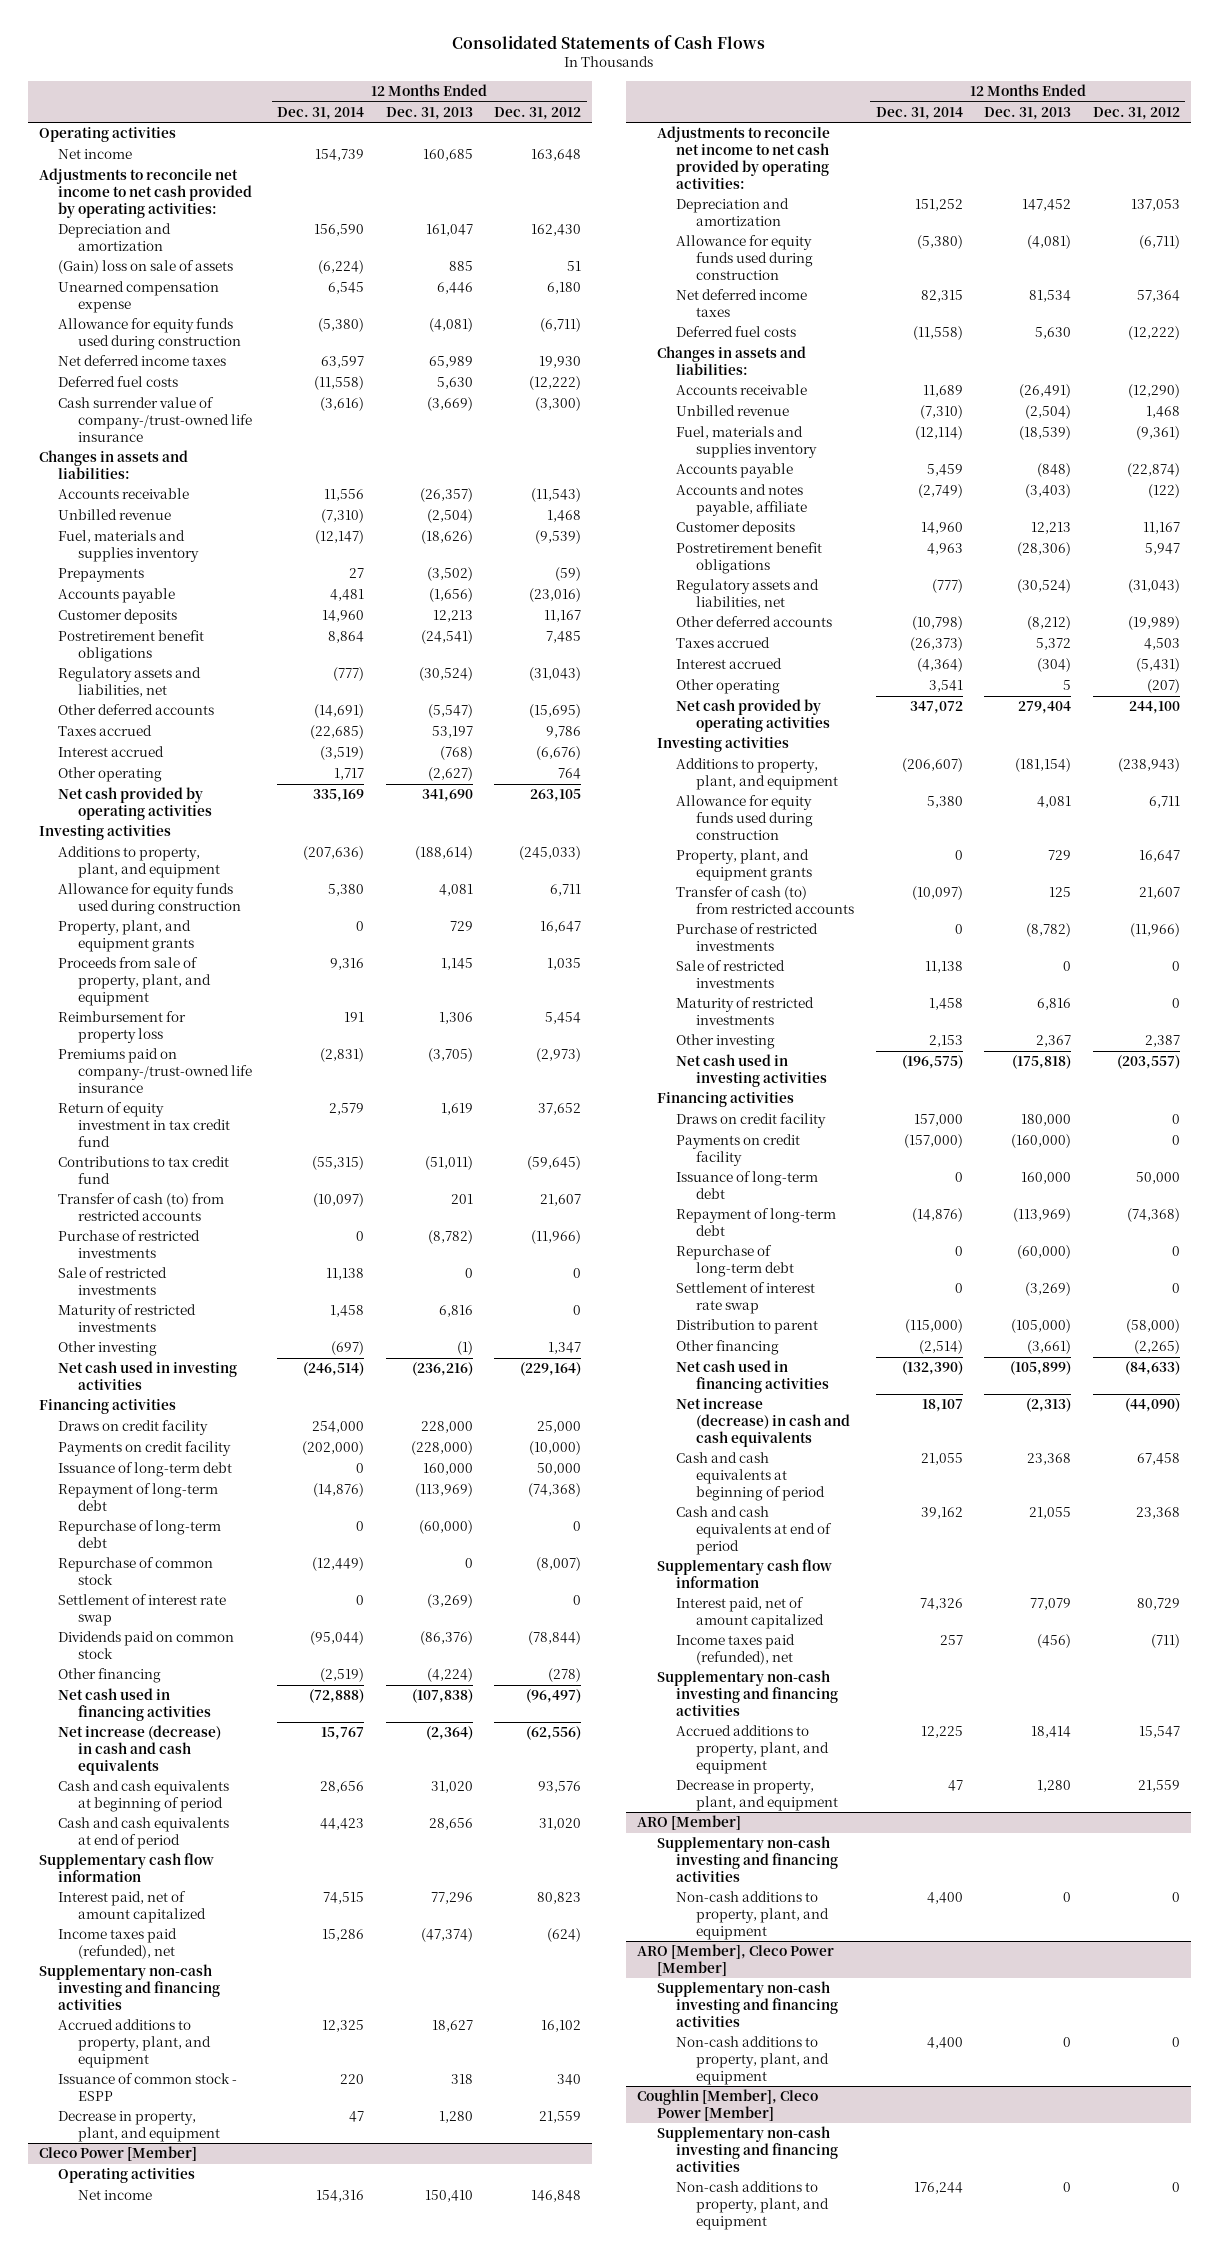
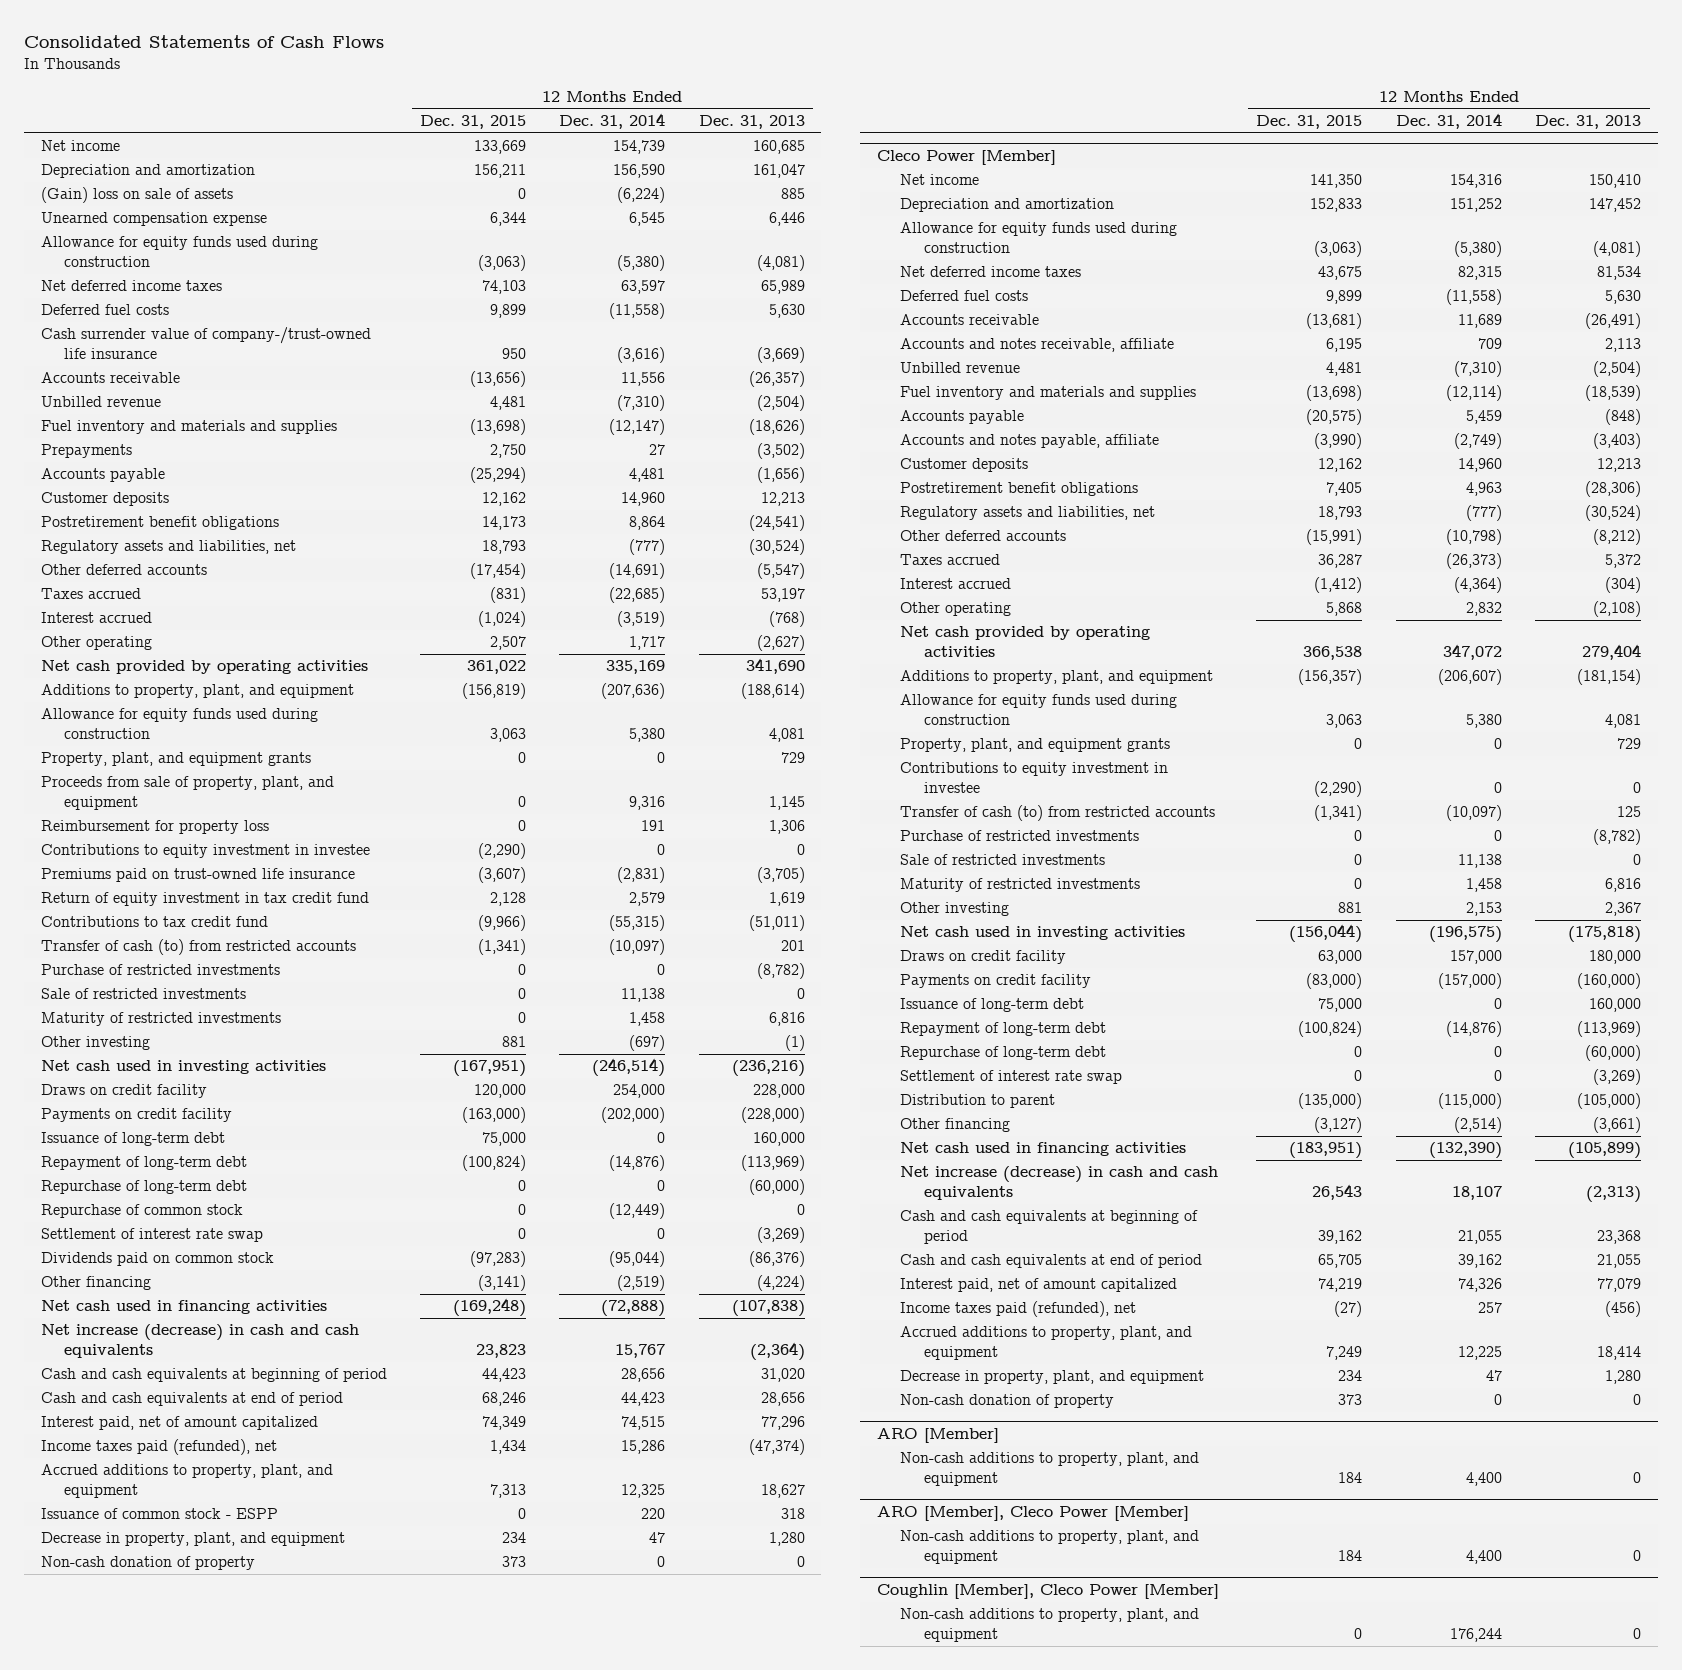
[494,106,582,120] Dec. 31, 2012 -> none
none -> [419,115,526,130] Dec. 31, 2015
[38,127,176,143] Operating activities -> none
[38,168,253,218] Adjustments to reconcile net income to net cash provided by operating activities: -> none
[38,450,188,480] Changes in assets and liabilities: -> none
[58,530,199,563] Fuel, materials and supplies inventory -> [40,420,337,435] Fuel inventory and materials and supplies
[38,825,171,841] Investing activities -> none
none -> [40,844,370,859] Contributions to equity investment in investee
[58,1048,252,1093] Premiums paid on company-/trust-owned life insurance -> [40,868,355,883] Premiums paid on trust-owned life insurance
[38,1399,176,1415] Financing activities -> none
[38,1853,214,1883] Supplementary cash flow information -> none
[38,1964,221,2010] Supplementary non-cash investing and financing activities -> none
none -> [40,1556,255,1571] Non-cash donation of property
[58,2168,196,2184] Operating activities -> none
[656,126,830,189] Adjustments to reconcile net income to net cash provided by operating activities: -> none
[656,346,806,376] Changes in assets and liabilities: -> none
none -> [900,338,1175,353] Accounts and notes receivable, affiliate
[676,426,817,459] Fuel, materials and supplies inventory -> [900,386,1197,401] Fuel inventory and materials and supplies
[928,680,963,693] 3,541 -> [1465,602,1502,617] 2,832
[1063,680,1072,691] 5 -> [1593,601,1642,618] (2,108)
[656,737,789,753] Investing activities -> none
none -> [900,762,1169,793] Contributions to equity investment in investee
[656,1092,794,1108] Financing activities -> none
[656,1559,832,1589] Supplementary cash flow information -> none
[656,1670,839,1716] Supplementary non-cash investing and financing activities -> none
none -> [900,1394,1115,1409] Non-cash donation of property
[656,1836,839,1882] Supplementary non-cash investing and financing activities -> none
[656,1981,839,2027] Supplementary non-cash investing and financing activities -> none
[656,2126,839,2172] Supplementary non-cash investing and financing activities -> none

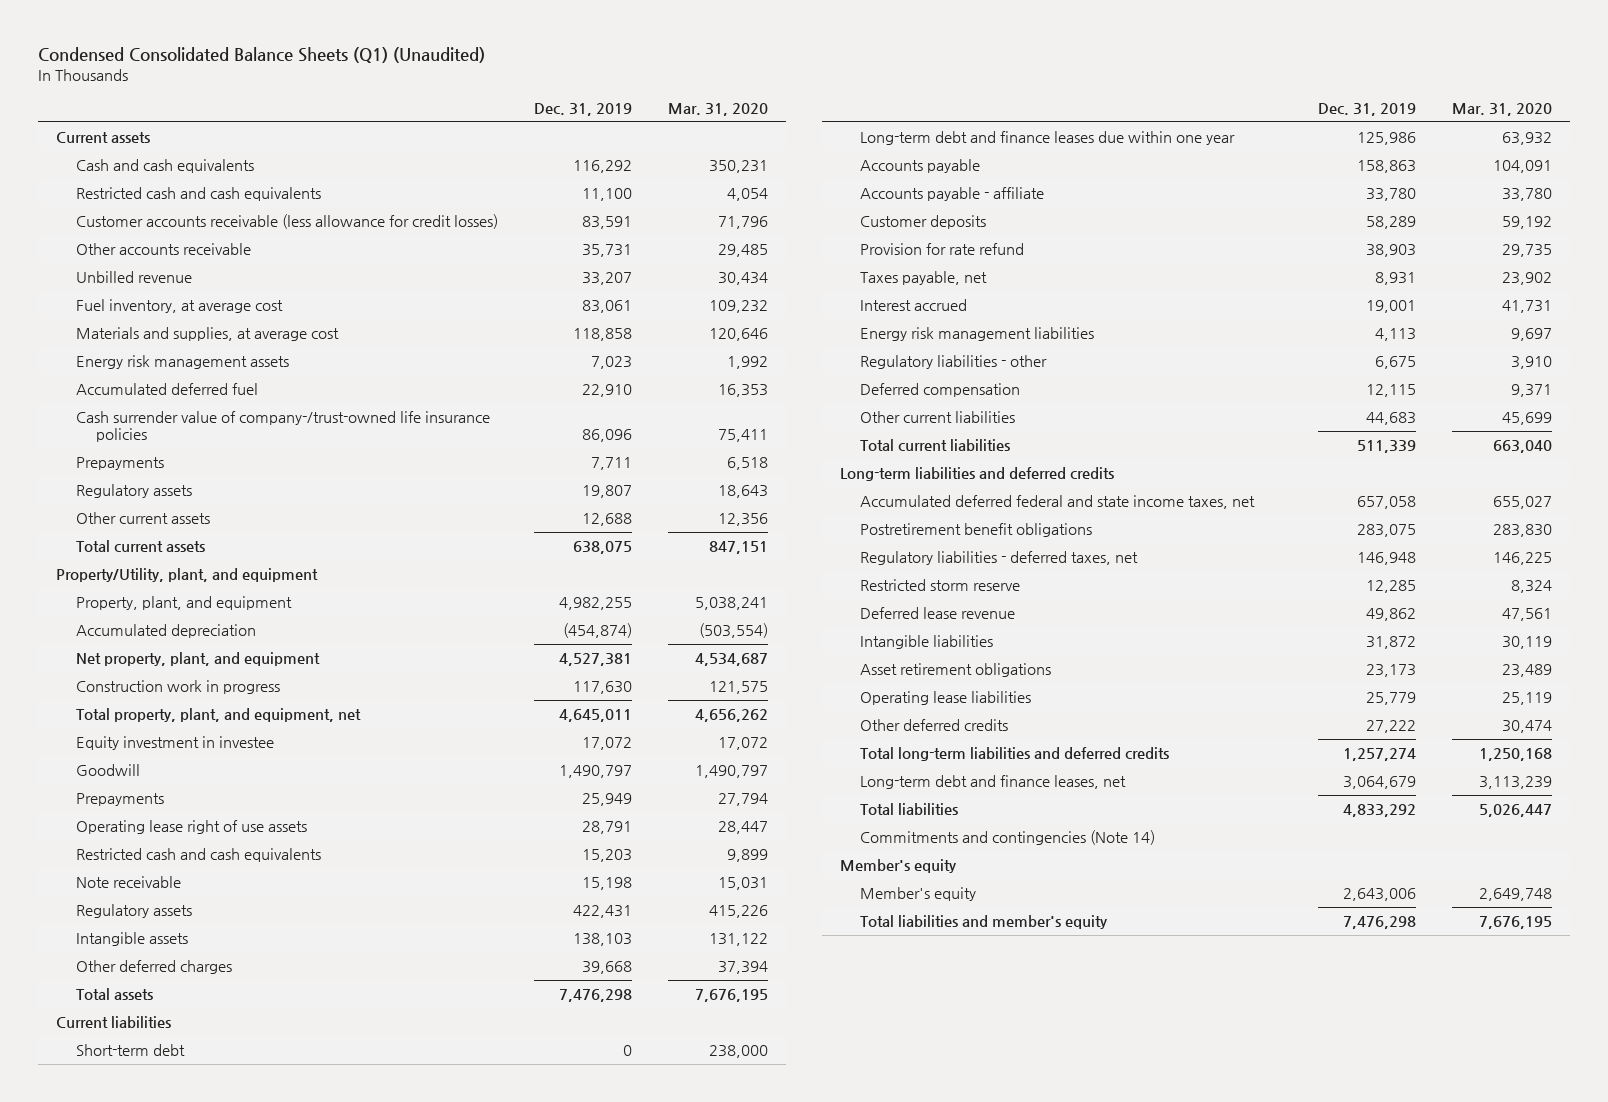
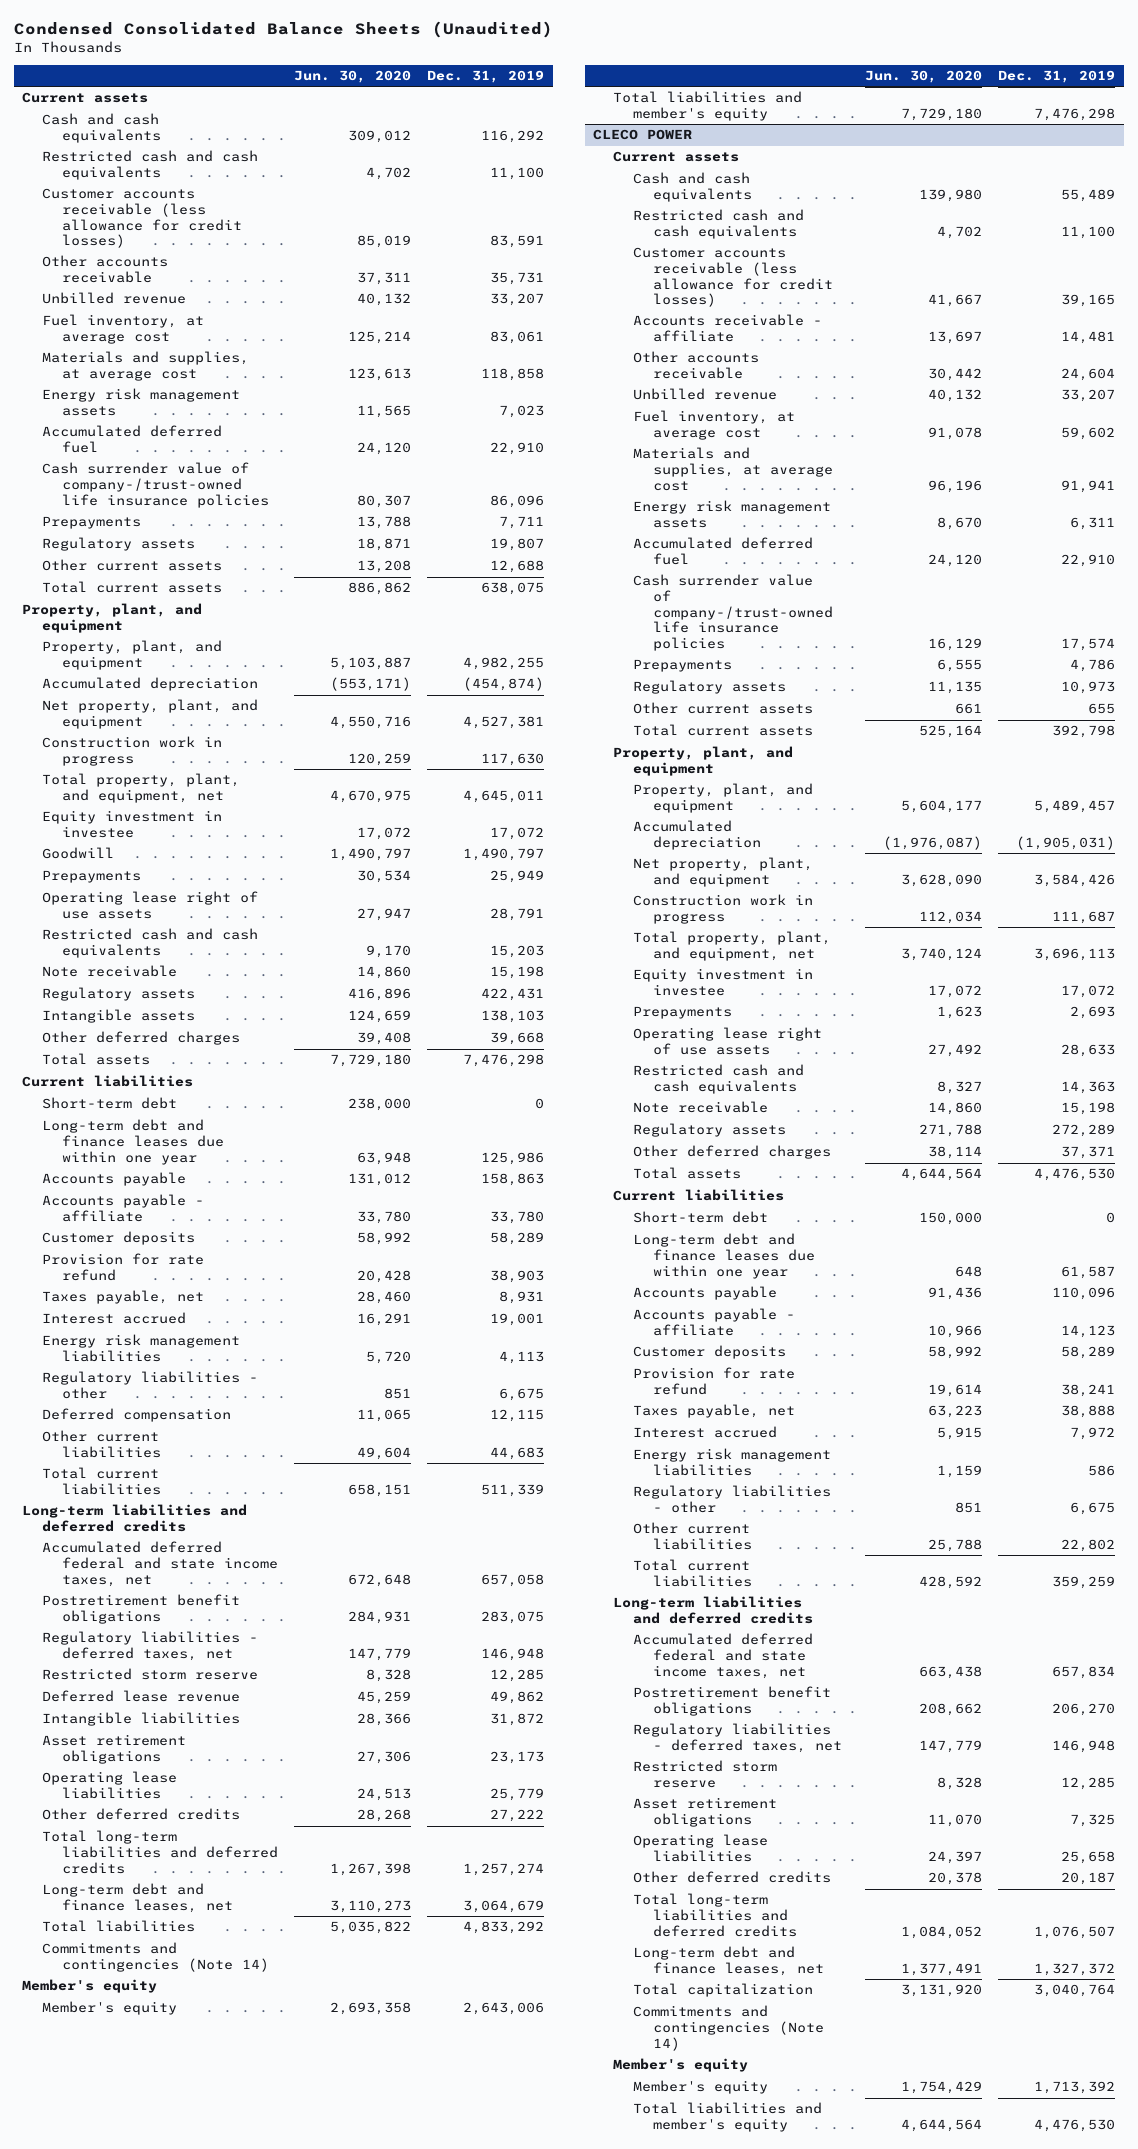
[37,47,485,64] Condensed Consolidated Balance Sheets (Q1) (Unaudited) -> [14,21,554,39] Condensed Consolidated Balance Sheets (Unaudited)
[667,102,768,116] Mar. 31, 2020 -> none
none -> [294,70,412,84] Jun. 30, 2020
[55,567,318,582] Property/Utility, plant, and equipment -> [22,603,203,633] Property, plant, and equipment
none -> [593,129,693,141] CLECO POWER
none -> [613,151,740,163] Current assets
none -> [632,172,752,202] Cash and cash equivalents
none -> [632,209,804,239] Restricted cash and cash equivalents
none -> [632,247,833,308] Customer accounts receivable (less allowance for credit losses)
none -> [632,314,822,342] Accounts receivable - affiliate
none -> [632,351,759,379] Other accounts receivable
none -> [632,388,777,401] Unbilled revenue
none -> [632,410,795,440] Fuel inventory, at average cost
none -> [632,447,833,491] Materials and supplies, at average cost
none -> [632,500,831,528] Energy risk management assets
none -> [632,537,813,565] Accumulated deferred fuel
none -> [632,574,833,651] Cash surrender value of company-/trust-owned life insurance policies
none -> [632,659,732,673] Prepayments
none -> [632,680,786,695] Regulatory assets
none -> [632,702,813,715] Other current assets
none -> [632,724,813,737] Total current assets
none -> [613,746,794,776] Property, plant, and equipment
none -> [632,783,813,813] Property, plant, and equipment
none -> [632,820,761,850] Accumulated depreciation
none -> [632,857,813,887] Net property, plant, and equipment
none -> [632,894,813,924] Construction work in progress
none -> [632,931,831,961] Total property, plant, and equipment, net
none -> [632,968,813,996] Equity investment in investee
none -> [632,1006,732,1020] Prepayments
none -> [632,1027,822,1055] Operating lease right of use assets
none -> [632,1064,804,1094] Restricted cash and cash equivalents
none -> [632,1101,768,1114] Note receivable
none -> [632,1123,786,1138] Regulatory assets
none -> [632,1145,831,1160] Other deferred charges
none -> [632,1167,741,1180] Total assets
none -> [613,1189,785,1202] Current liabilities
none -> [632,1211,768,1224] Short-term debt
none -> [632,1233,815,1279] Long-term debt and finance leases due within one year
none -> [632,1286,777,1301] Accounts payable
none -> [632,1308,795,1336] Accounts payable - affiliate
none -> [632,1345,786,1360] Customer deposits
none -> [632,1367,795,1395] Provision for rate refund
none -> [632,1404,795,1419] Taxes payable, net
none -> [632,1426,777,1439] Interest accrued
none -> [632,1448,831,1476] Energy risk management liabilities
none -> [632,1485,831,1513] Regulatory liabilities - other
none -> [632,1522,752,1550] Other current liabilities
none -> [632,1559,752,1587] Total current liabilities
none -> [613,1596,813,1624] Long-term liabilities and deferred credits
none -> [632,1633,813,1679] Accumulated deferred federal and state income taxes, net
none -> [632,1686,831,1716] Postretirement benefit obligations
none -> [632,1723,842,1753] Regulatory liabilities - deferred taxes, net
none -> [632,1760,777,1788] Restricted storm reserve
none -> [632,1797,777,1827] Asset retirement obligations
none -> [632,1834,768,1862] Operating lease liabilities
none -> [632,1871,831,1884] Other deferred credits
none -> [632,1893,797,1937] Total long-term liabilities and deferred credits
none -> [632,1946,824,1976] Long-term debt and finance leases, net
none -> [632,1983,813,1998] Total capitalization
none -> [632,2005,824,2051] Commitments and contingencies (Note 14)
none -> [613,2058,749,2073] Member's equity
none -> [632,2080,768,2095] Member's equity
none -> [632,2102,822,2132] Total liabilities and member's equity

